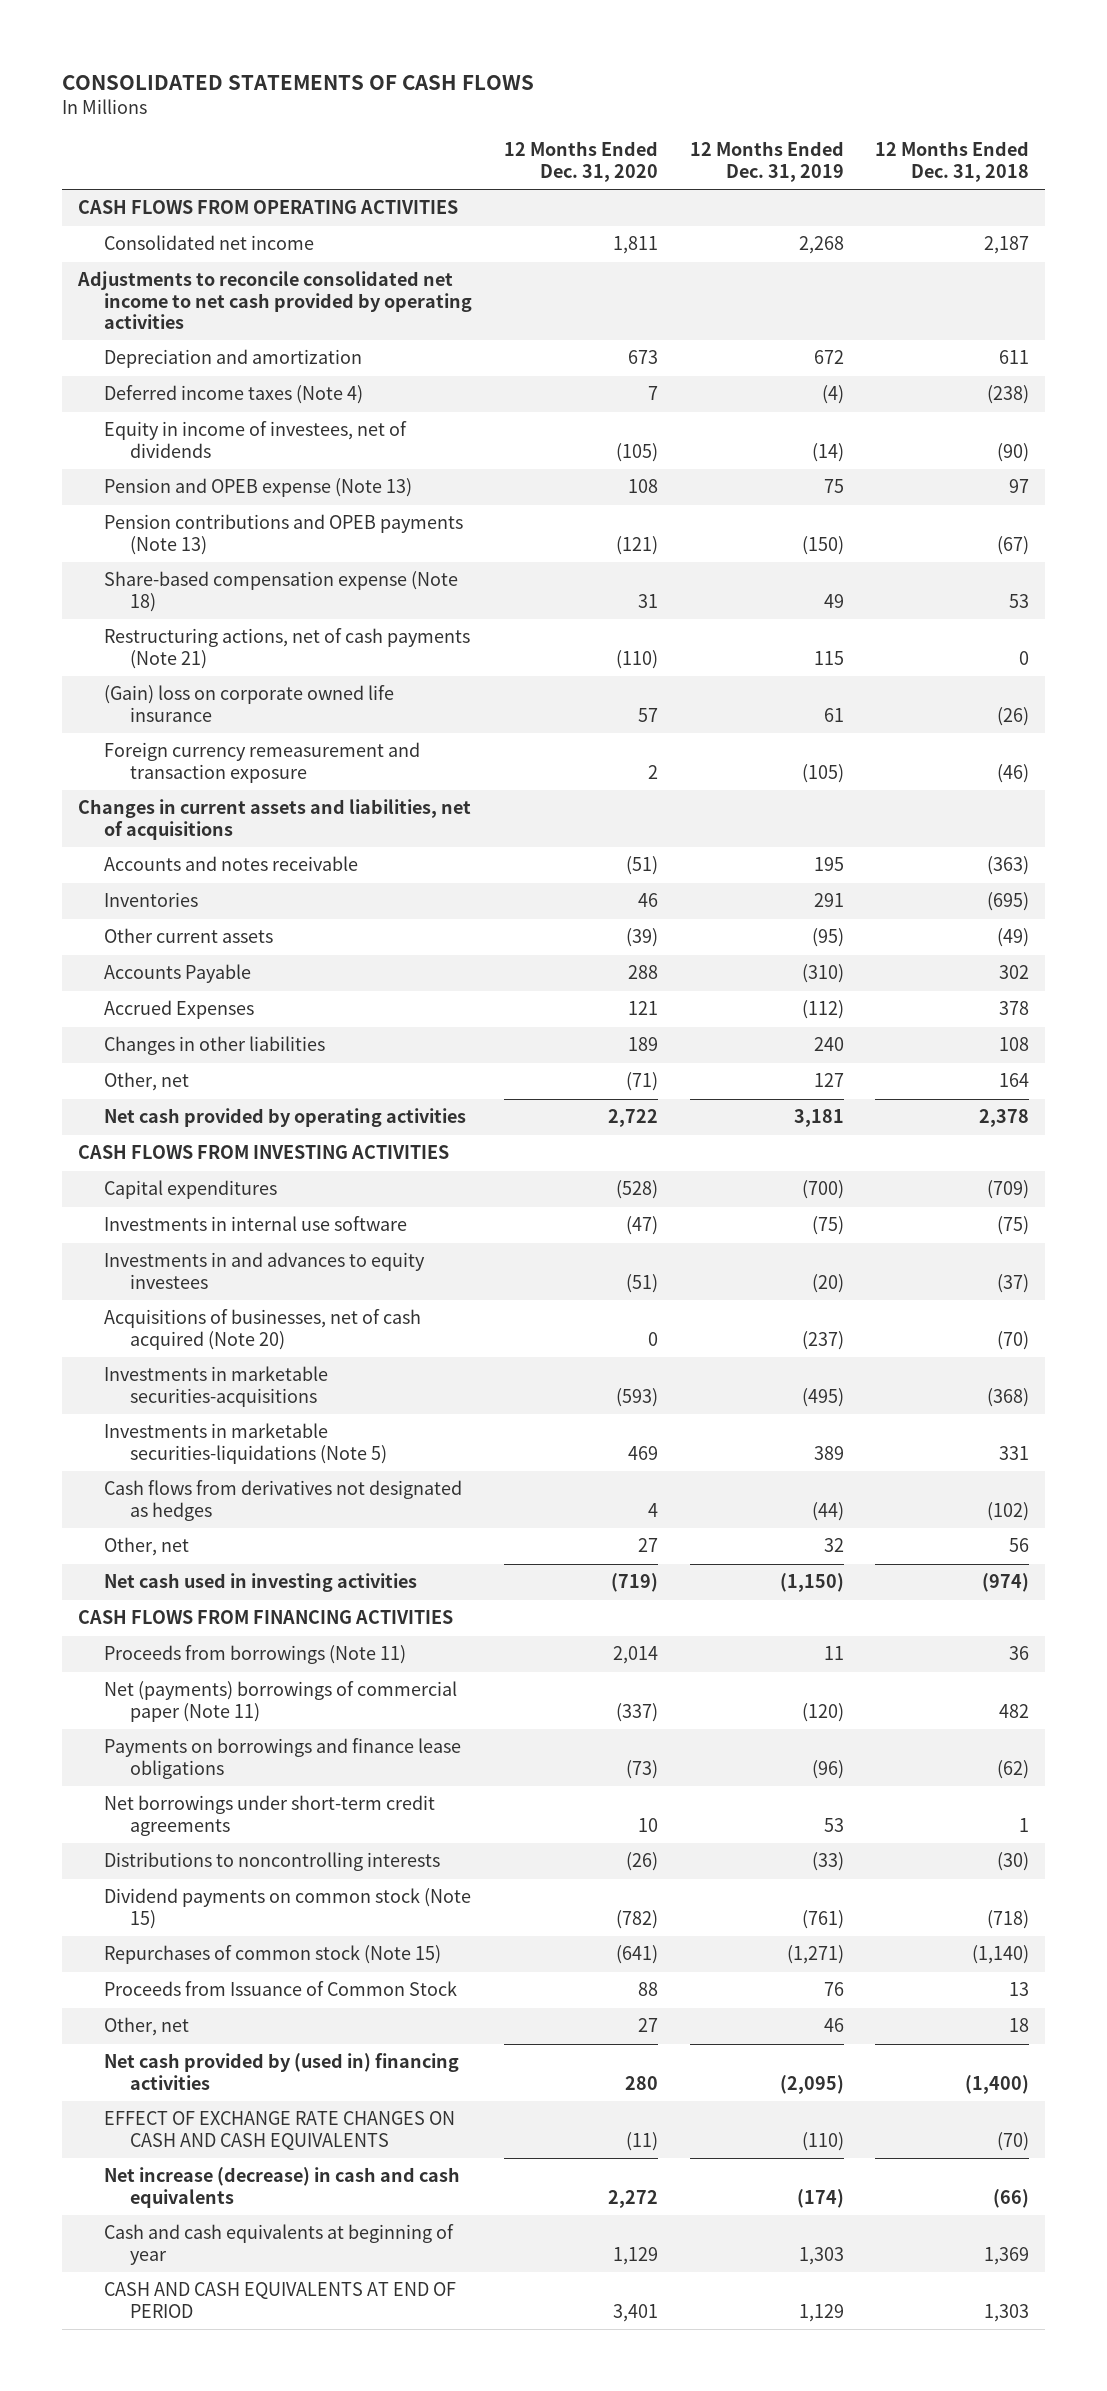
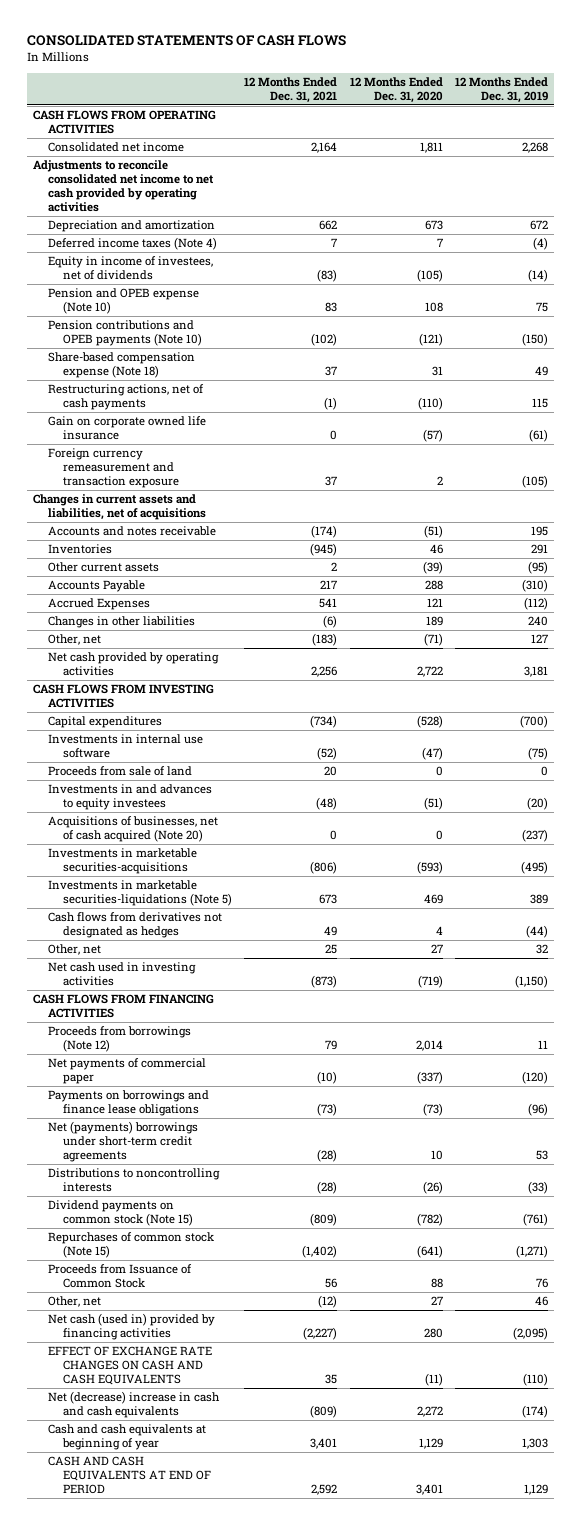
[875,141,1030,182] 12 Months Ended Dec. 31, 2018 -> none
none -> [244,77,338,103] 12 Months Ended Dec. 31, 2021
[104,478,413,498] Pension and OPEB expense (Note 13) -> [48,288,200,315] Pension and OPEB expense (Note 10)
[104,514,464,555] Pension contributions and OPEB payments (Note 13) -> [48,320,203,347] Pension contributions and OPEB payments (Note 10)
[104,628,471,669] Restructuring actions, net of cash payments (Note 21) -> [48,384,205,411] Restructuring actions, net of cash payments
[104,685,395,722] (Gain) loss on corporate owned life insurance -> [48,416,207,441] Gain on corporate owned life insurance
[637,707,658,722] 57 -> [422,429,443,443] (57)
[823,707,844,722] 61 -> [529,429,549,443] (61)
none -> [48,766,193,777] Proceeds from sale of land
[104,1645,407,1665] Proceeds from borrowings (Note 11) -> [48,1026,192,1053] Proceeds from borrowings (Note 12)
[104,1681,458,1722] Net (payments) borrowings of commercial paper (Note 11) -> [48,1058,207,1085] Net payments of commercial paper
[104,1795,436,1836] Net borrowings under short-term credit agreements -> [48,1121,199,1162] Net (payments) borrowings under short-term credit agreements
[104,2053,460,2090] Net cash provided by (used in) financing activities -> [48,1313,216,1341] Net cash (used in) provided by financing activities
[104,2167,461,2208] Net increase (decrease) in cash and cash equivalents -> [48,1391,221,1419] Net (decrease) increase in cash and cash equivalents

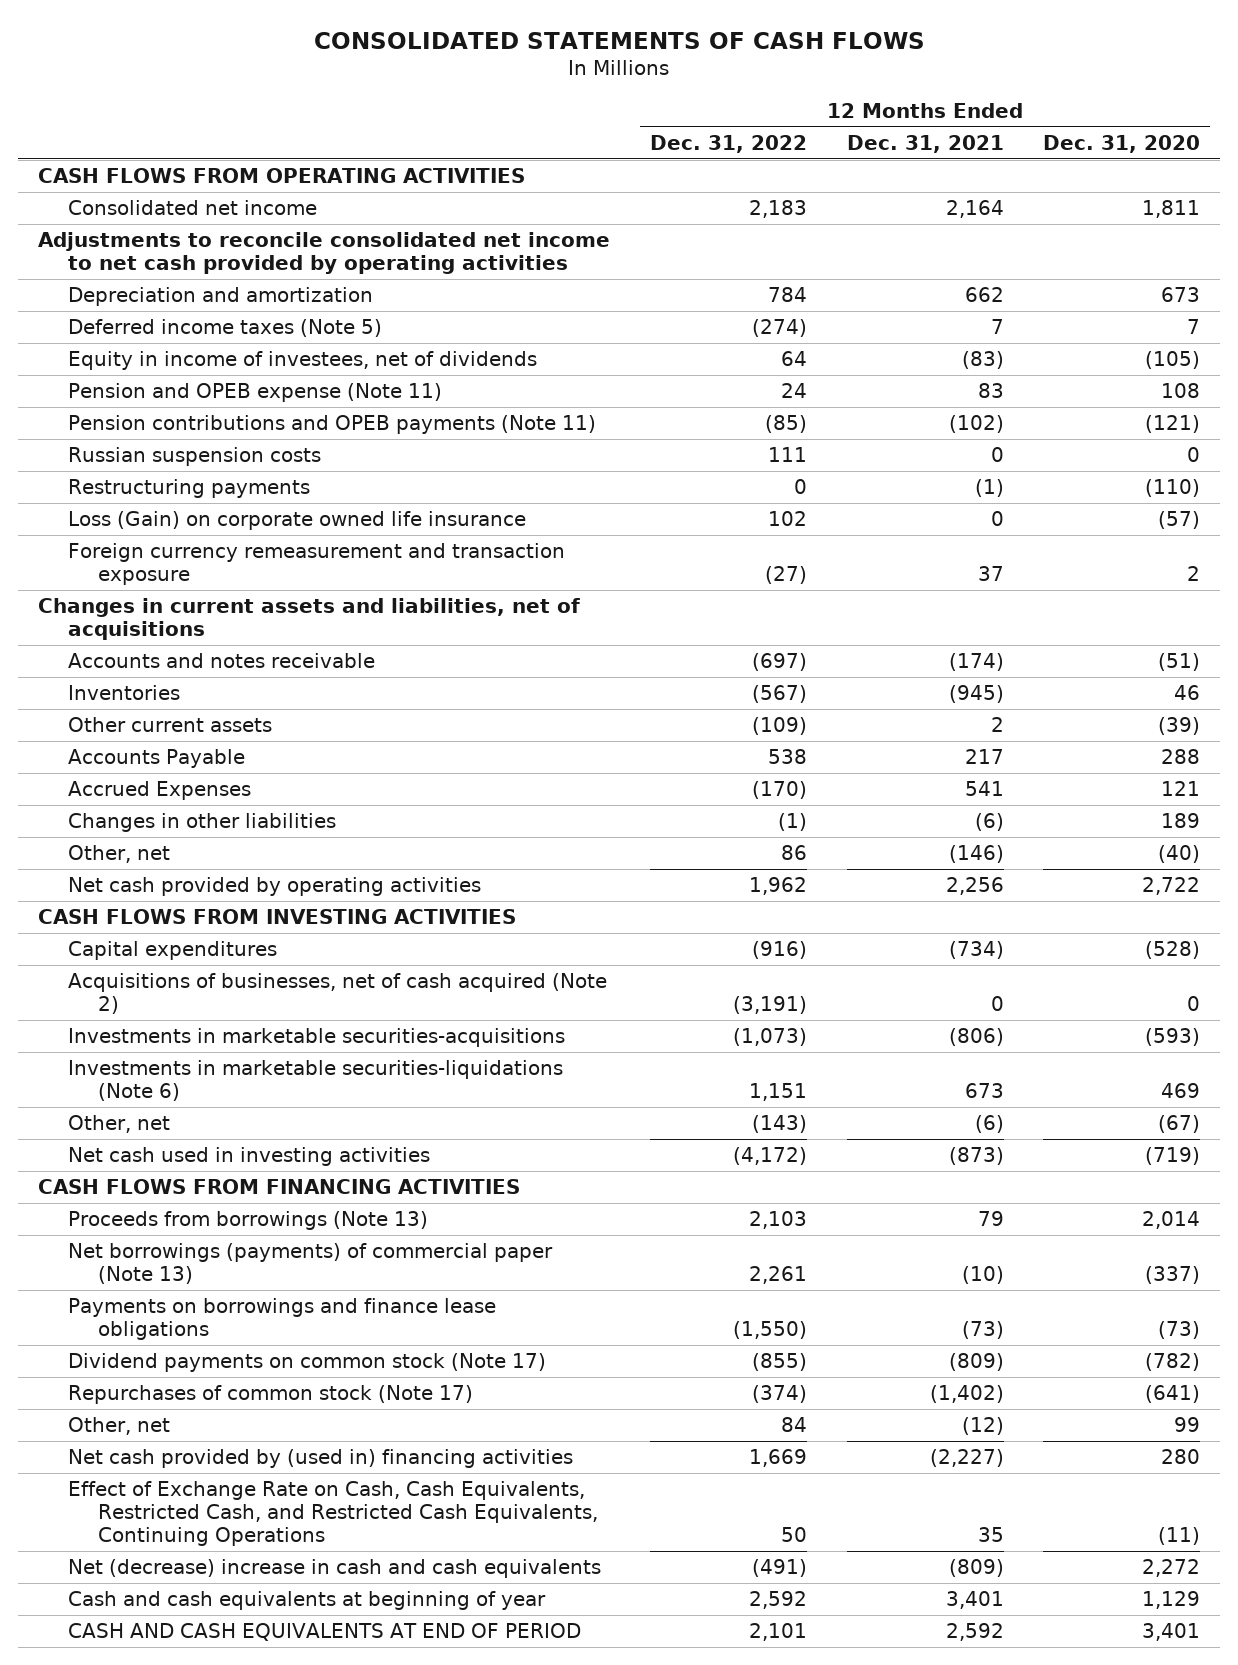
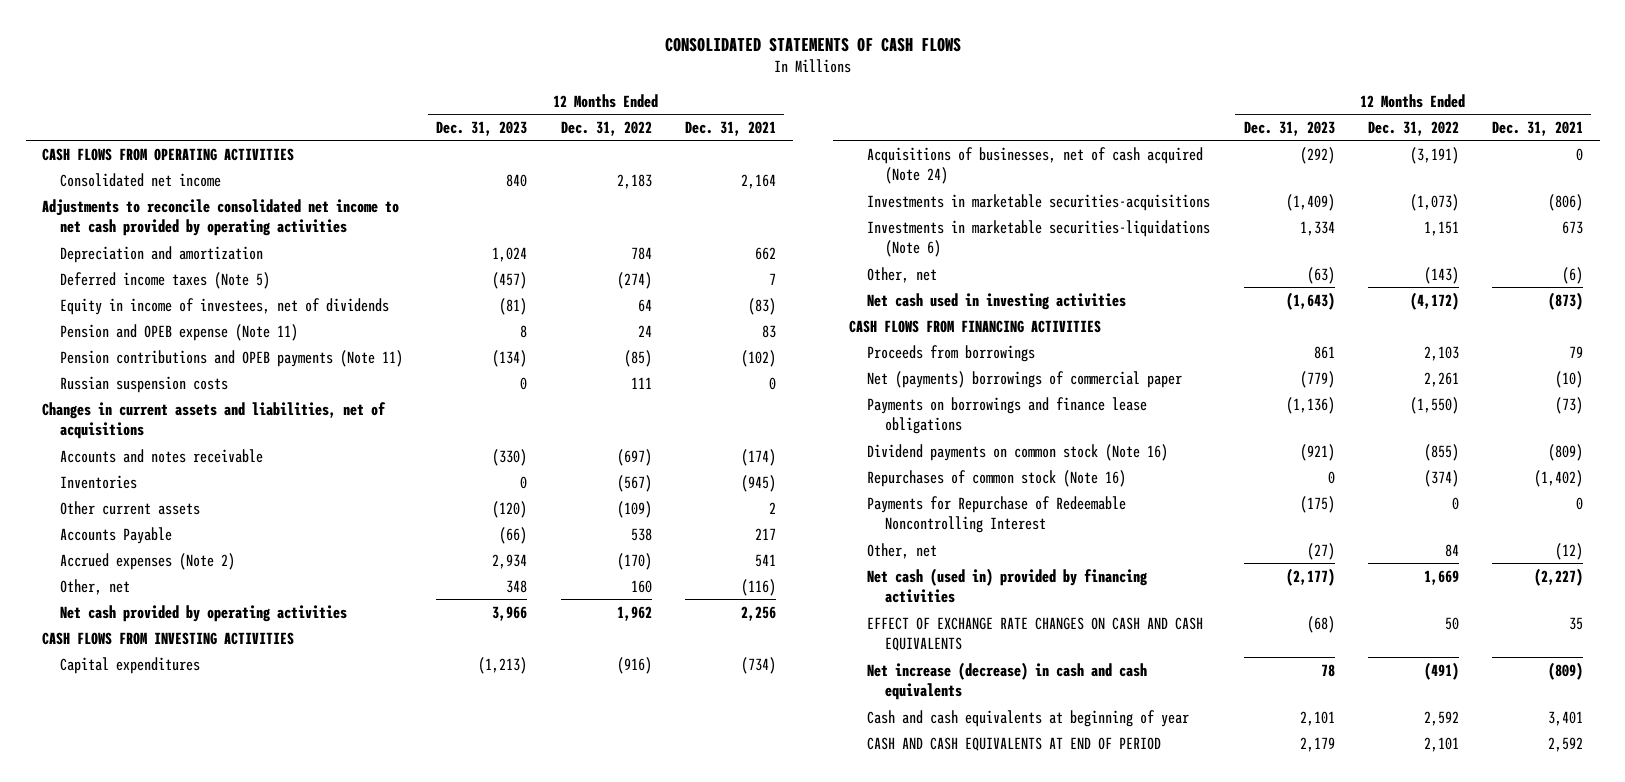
[1043,134,1201,153] Dec. 31, 2020 -> none
none -> [436,120,528,136] Dec. 31, 2023
[67,479,310,499] Restructuring payments -> none
[67,511,526,531] Loss (Gain) on corporate owned life insurance -> none
[67,543,565,586] Foreign currency remeasurement and transaction exposure -> none
[67,813,336,833] Changes in other liabilities -> none
[67,781,251,801] Accrued Expenses -> [60,552,236,570] Accrued expenses (Note 2)
[780,845,807,861] 86 -> [630,579,652,593] 160
[948,845,1004,864] (146) -> [740,578,776,596] (116)
[67,973,607,1015] Acquisitions of businesses, net of cash acquired (Note 2) -> [867,146,1204,185] Acquisitions of businesses, net of cash acquired (Note 24)
[67,1211,428,1231] Proceeds from borrowings (Note 13) -> [867,344,1036,362] Proceeds from borrowings
[67,1243,553,1285] Net borrowings (payments) of commercial paper (Note 13) -> [867,370,1183,388] Net (payments) borrowings of commercial paper
[67,1353,546,1373] Dividend payments on common stock (Note 17) -> [867,443,1169,461] Dividend payments on common stock (Note 16)
[67,1385,473,1405] Repurchases of common stock (Note 17) -> [867,469,1127,487] Repurchases of common stock (Note 16)
none -> [867,495,1127,534] Payments for Repurchase of Redeemable Noncontrolling Interest
[67,1449,573,1469] Net cash provided by (used in) financing activities -> [867,567,1149,604] Net cash (used in) provided by financing activities
[67,1481,598,1547] Effect of Exchange Rate on Cash, Cash Equivalents, Restricted Cash, and Restricted Cash Equivalents, Continuing Operations -> [867,616,1204,652] EFFECT OF EXCHANGE RATE CHANGES ON CASH AND CASH EQUIVALENTS
[67,1559,601,1579] Net (decrease) increase in cash and cash equivalents -> [867,661,1148,701] Net increase (decrease) in cash and cash equivalents

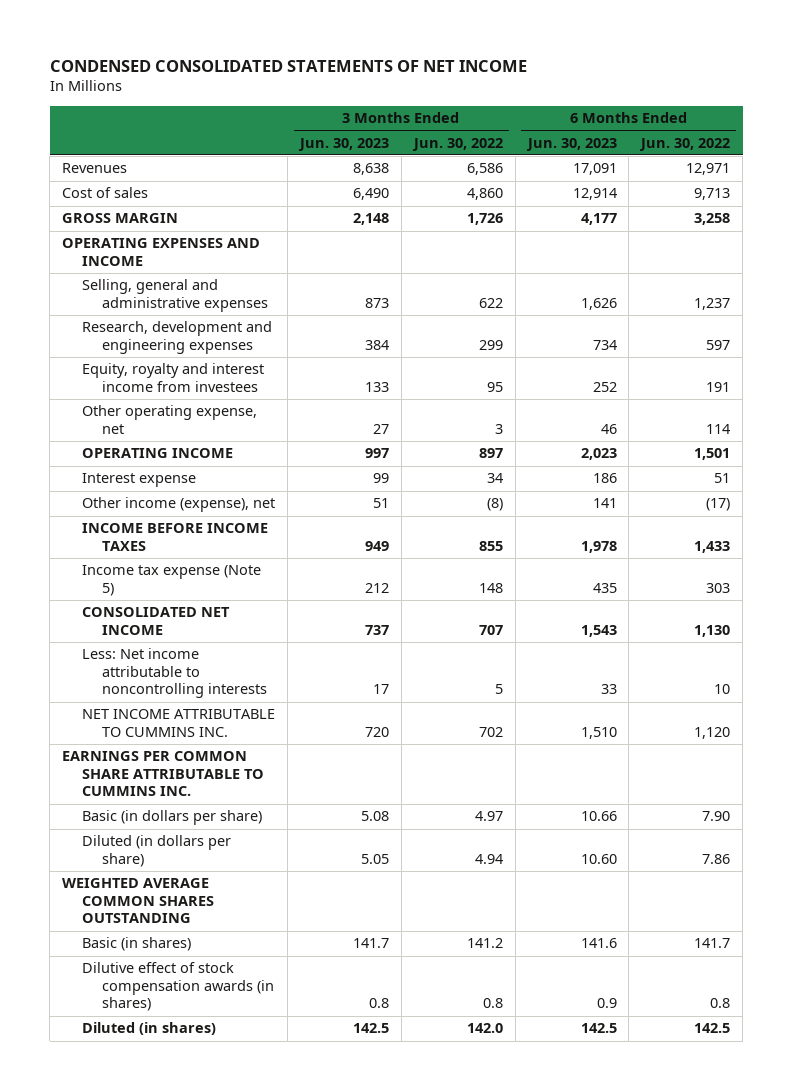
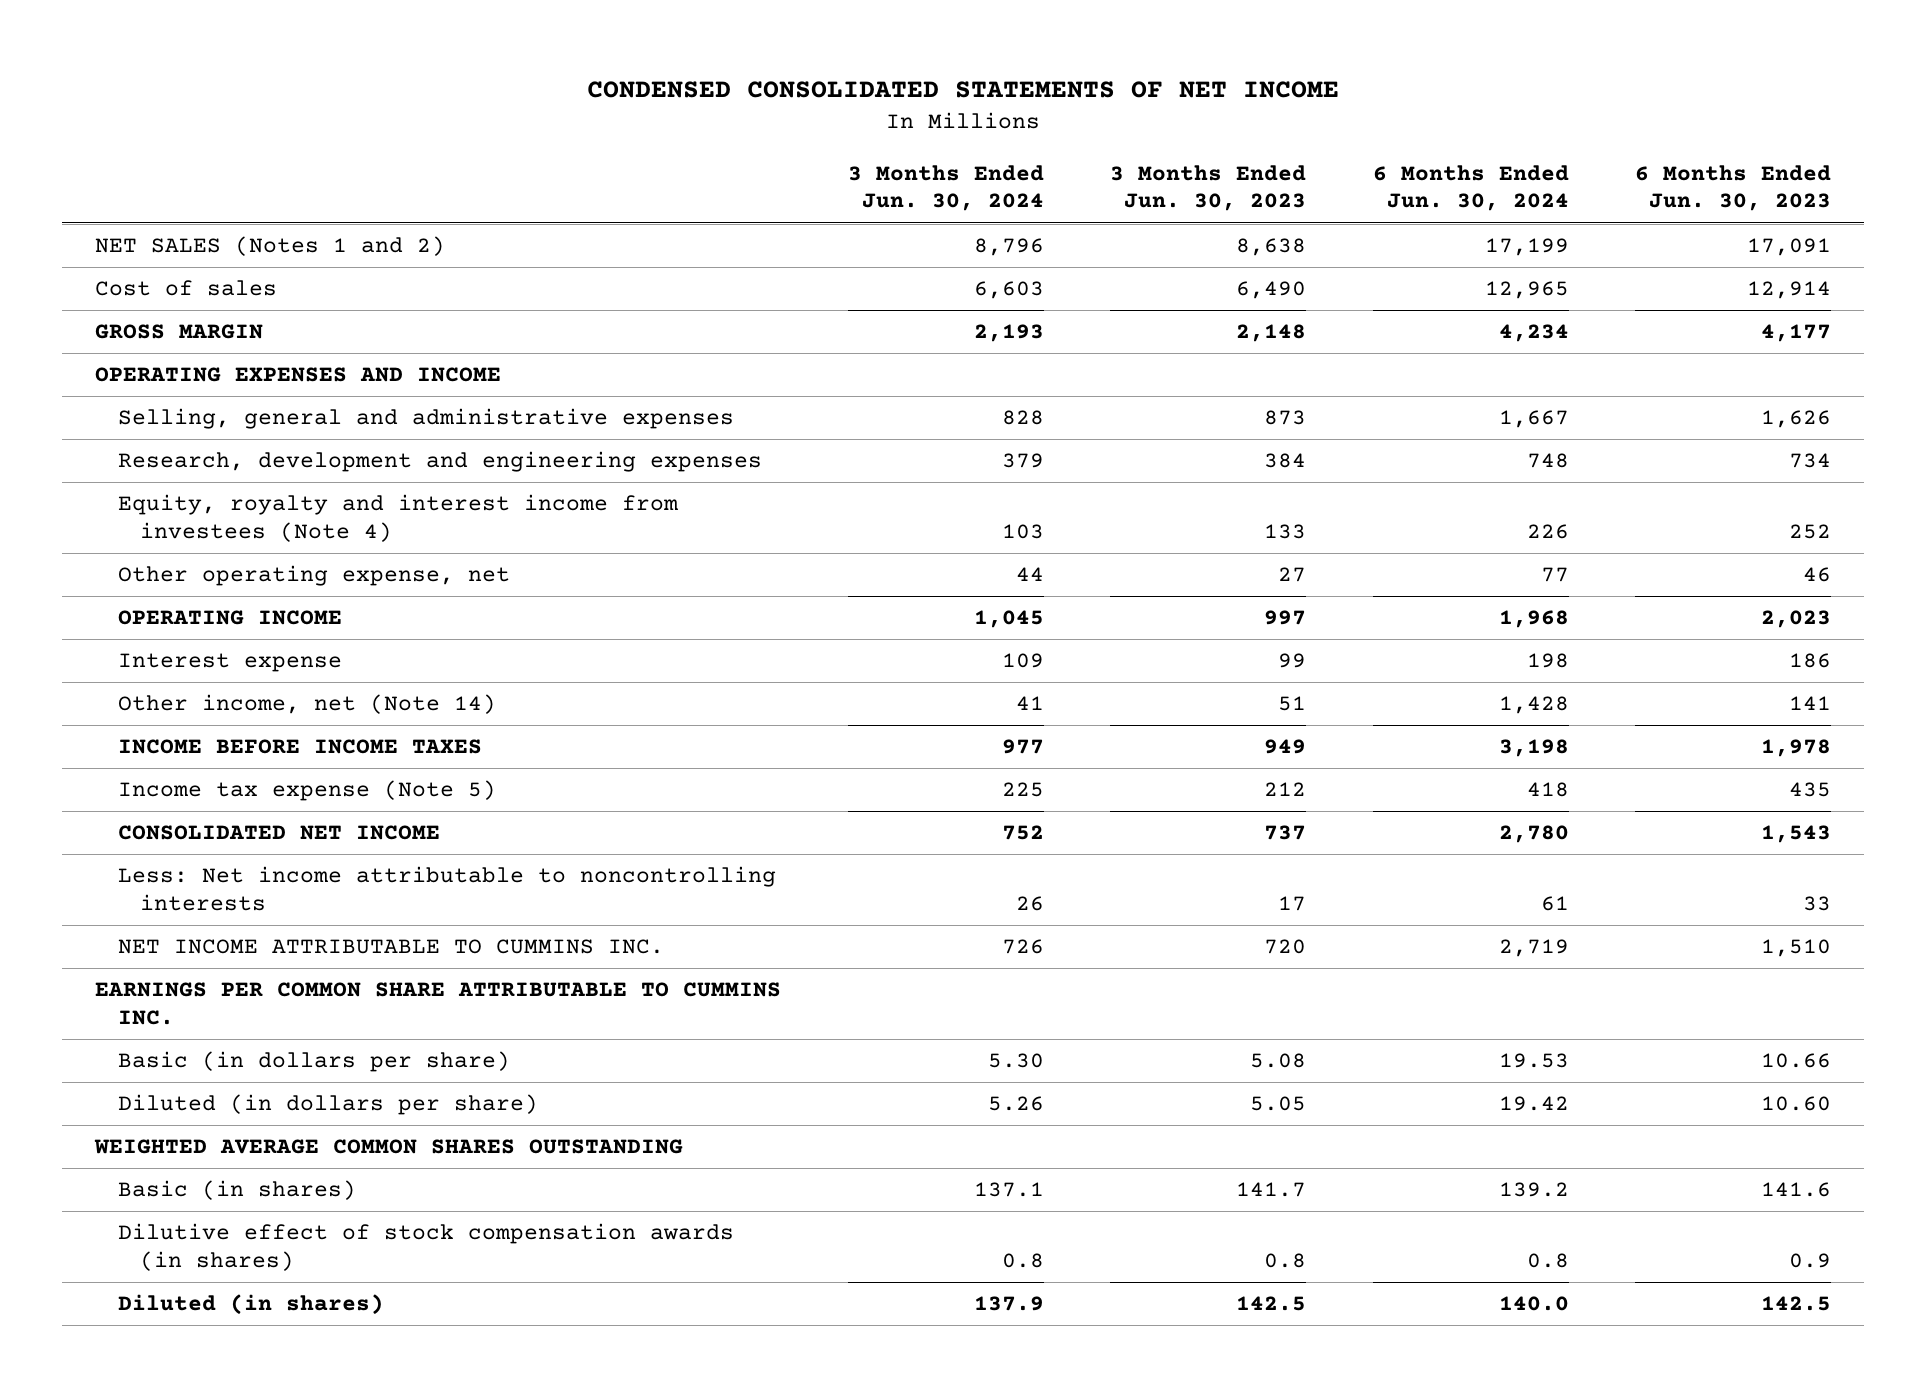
[411,137,503,151] Jun. 30, 2022 -> none
[639,137,731,151] Jun. 30, 2022 -> none
none -> [847,164,1044,212] 3 Months Ended Jun. 30, 2024
none -> [1372,164,1569,212] 6 Months Ended Jun. 30, 2024
[62,163,128,174] Revenues -> [95,236,446,257] NET SALES (Notes 1 and 2)
[82,363,265,392] Equity, royalty and interest income from investees -> [117,494,679,543] Equity, royalty and interest income from investees (Note 4)
[82,497,276,513] Other income (expense), net -> [117,694,496,715] Other income, net (Note 14)

